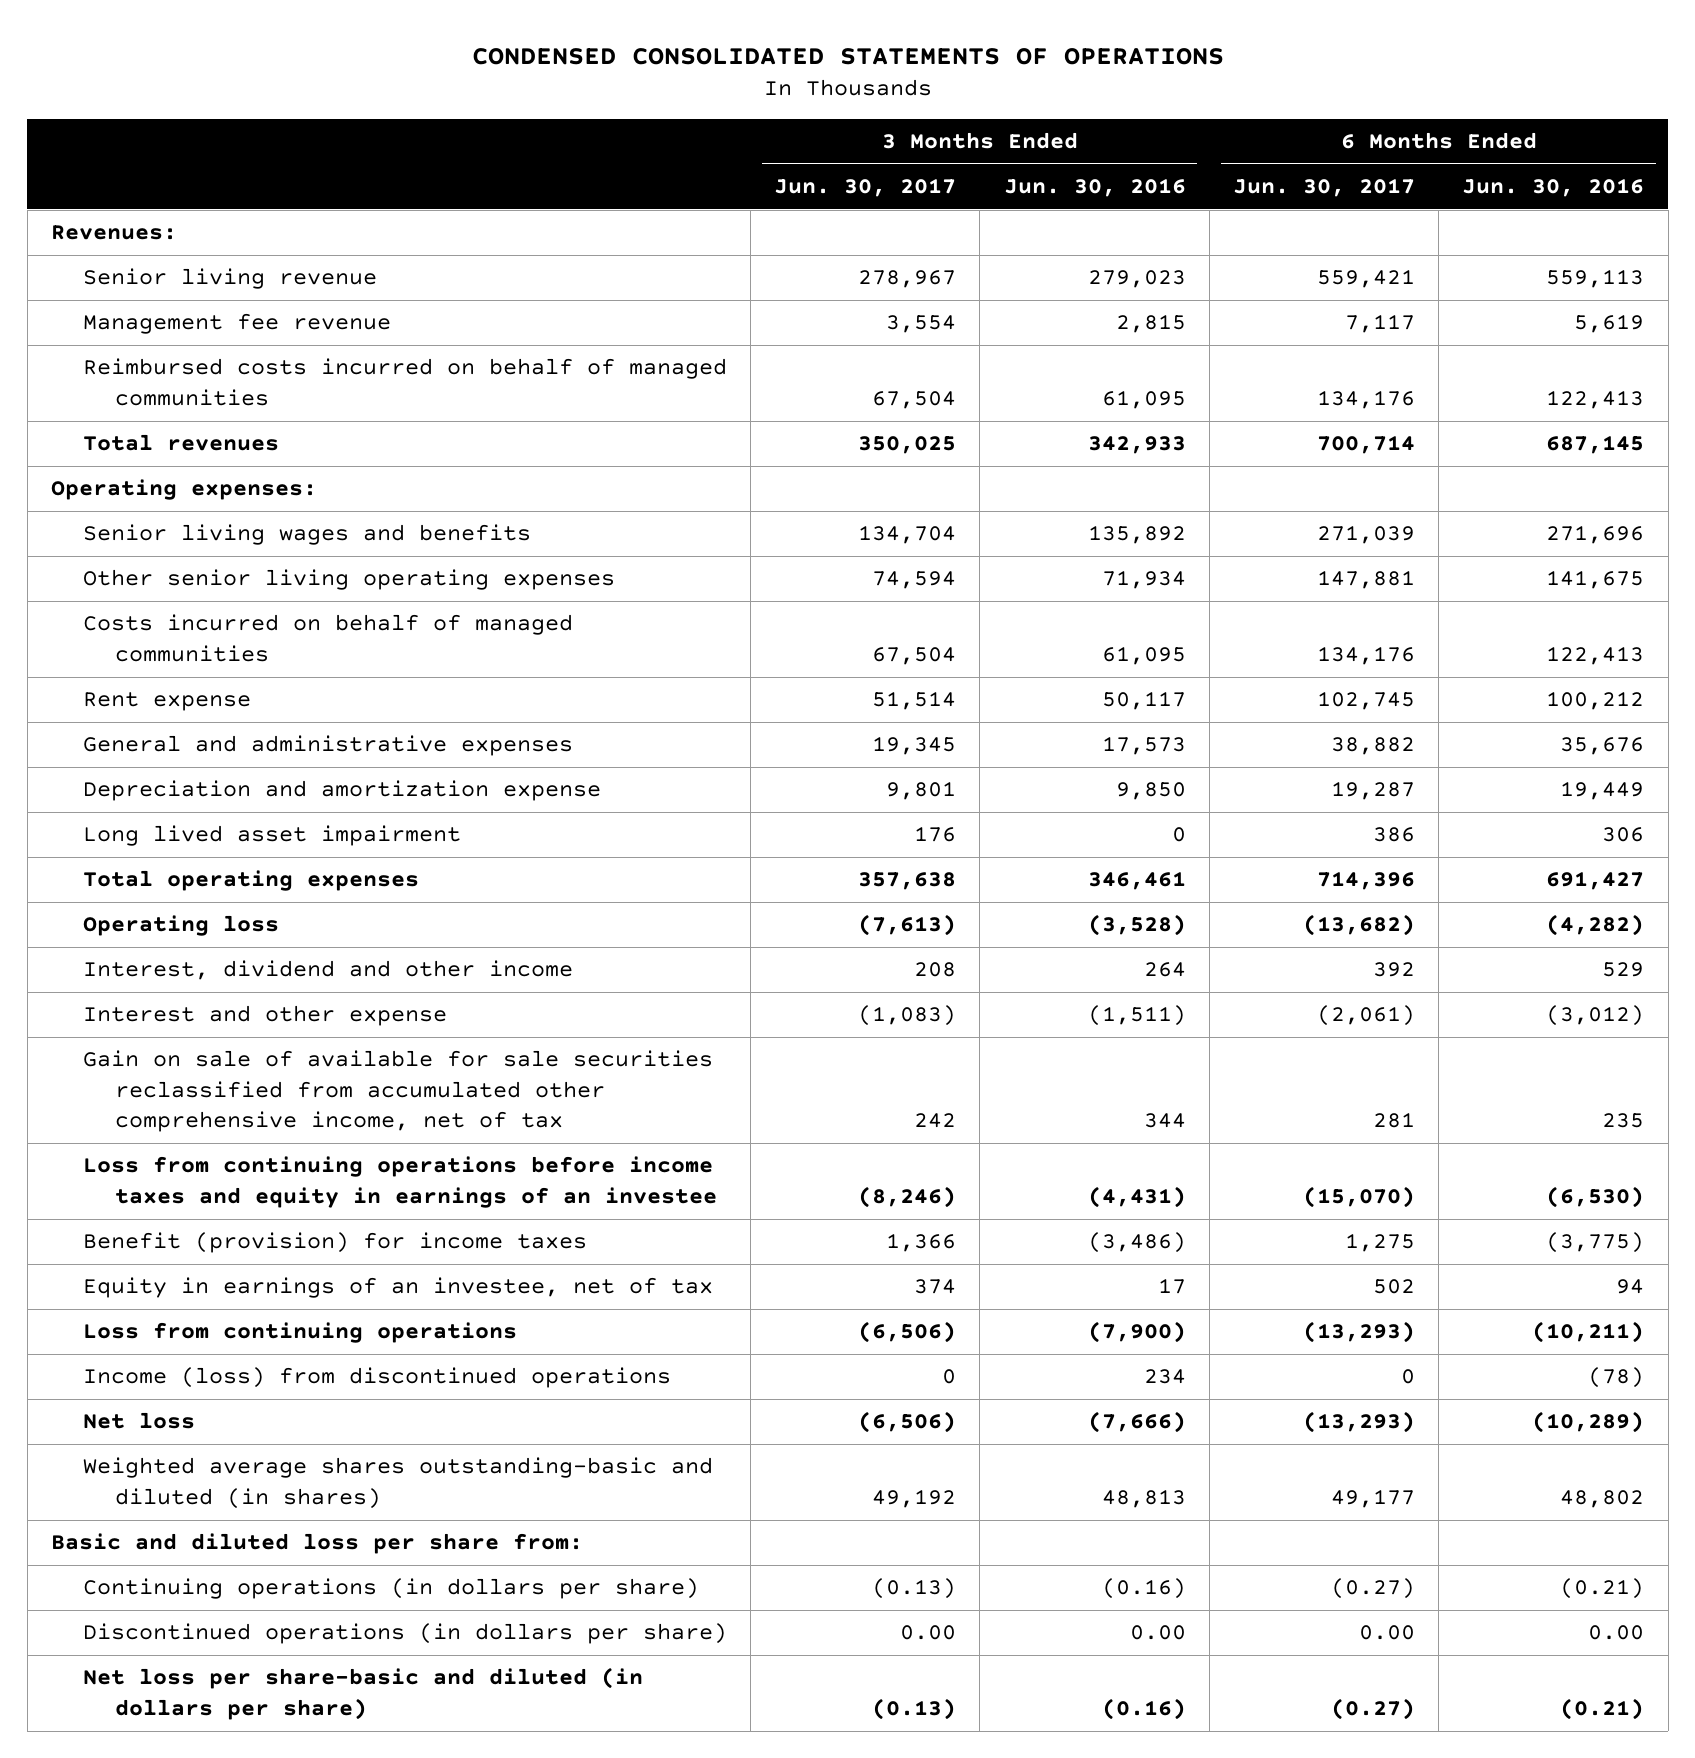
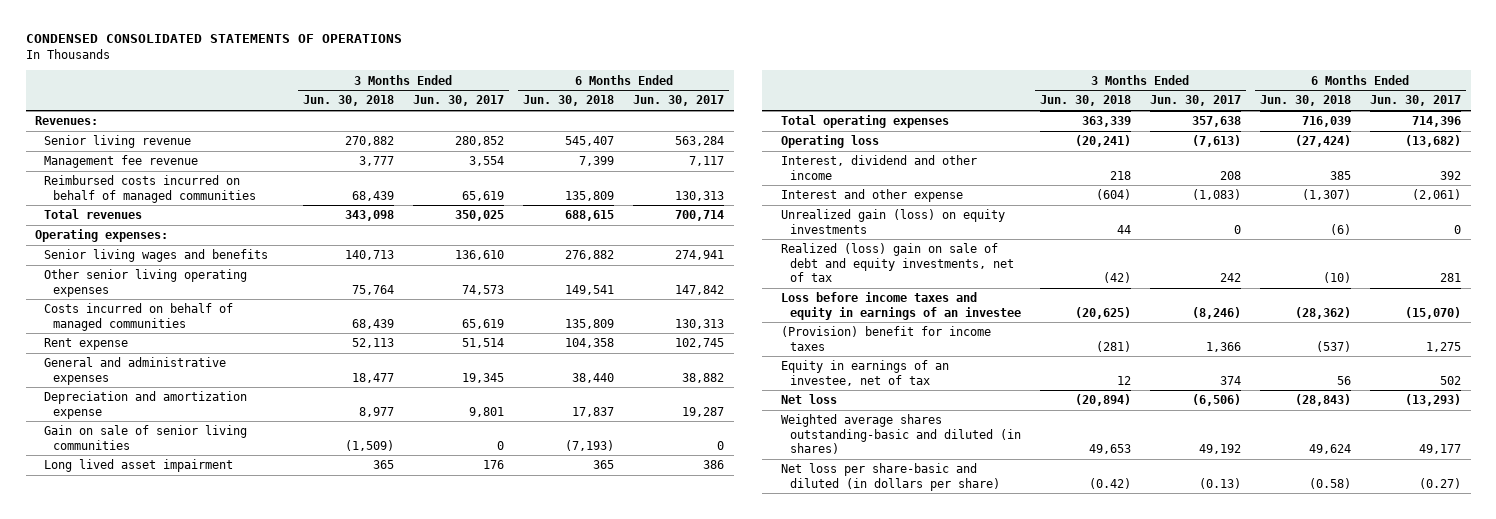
[1003,178,1186,198] Jun. 30, 2016 -> none
[1462,178,1645,198] Jun. 30, 2016 -> none
none -> [302,95,394,107] Jun. 30, 2018
none -> [522,95,614,107] Jun. 30, 2018
[858,270,957,289] 278,967 -> [454,136,504,147] 280,852
[1316,269,1415,289] 559,421 -> [675,136,725,147] 563,284
[872,390,957,409] 67,504 -> [461,190,504,201] 65,619
[1316,389,1415,409] 134,176 -> [675,190,725,201] 130,313
[858,525,957,545] 134,704 -> [454,250,504,261] 136,610
[1316,525,1415,545] 271,039 -> [675,250,725,261] 274,941
[872,571,957,590] 74,594 -> [461,284,504,295] 74,573
[1316,570,1415,590] 147,881 -> [675,284,725,295] 147,842
[872,646,957,665] 67,504 -> [461,318,504,329] 65,619
[1316,645,1415,665] 134,176 -> [675,318,725,329] 130,313
none -> [43,425,247,450] Gain on sale of senior living communities
none -> [780,209,1005,234] Unrealized gain (loss) on equity investments
[82,1050,713,1133] Gain on sale of available for sale securities reclassified from accumulated other comprehensive income, net of tax -> [780,243,1014,283] Realized (loss) gain on sale of debt and equity investments, net of tax
[82,1156,717,1208] Loss from continuing operations before income taxes and equity in earnings of an investee -> [780,292,1021,320] Loss before income taxes and equity in earnings of an investee
[82,1232,587,1254] Benefit (provision) for income taxes -> [780,326,991,351] (Provision) benefit for income taxes
[82,1322,517,1344] Loss from continuing operations -> none
[82,1367,671,1389] Income (loss) from discontinued operations -> none
[50,1533,583,1555] Basic and diluted loss per share from: -> none
[82,1578,699,1600] Continuing operations (in dollars per share) -> none
[82,1623,727,1645] Discontinued operations (in dollars per share) -> none

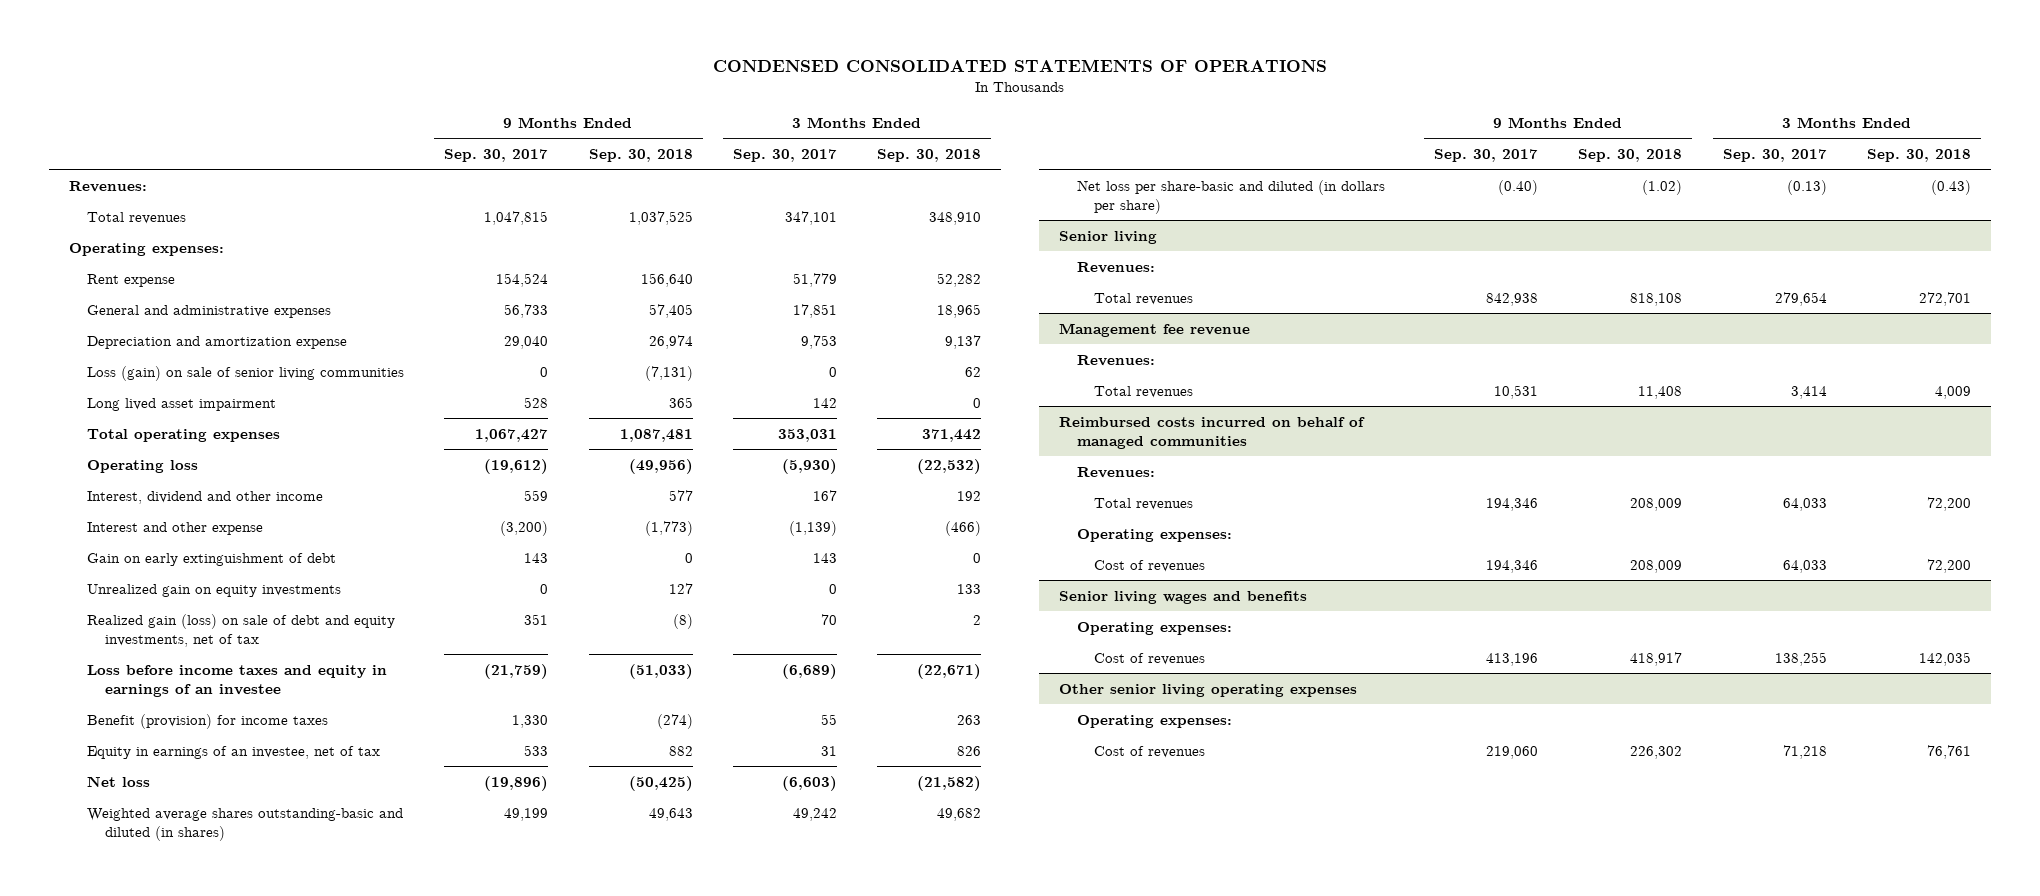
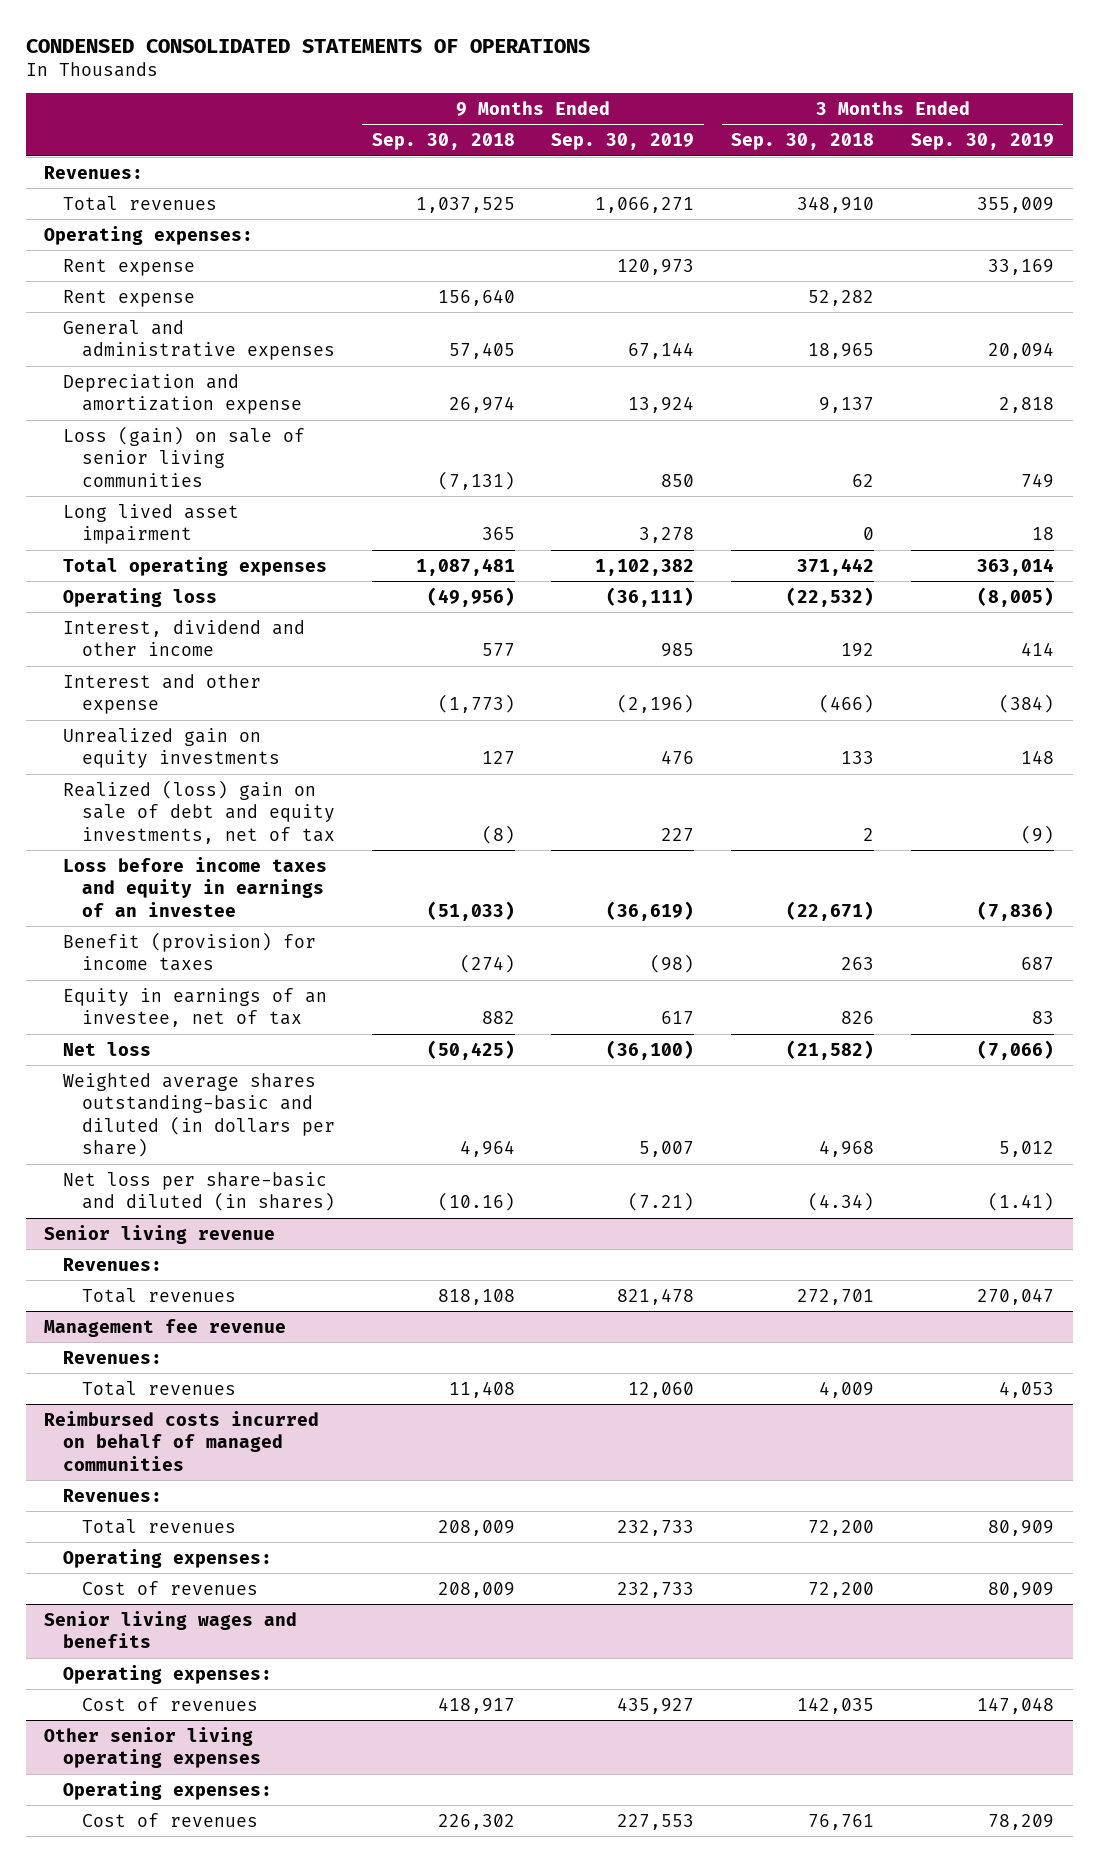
[444,148,549,162] Sep. 30, 2017 -> none
[732,148,837,162] Sep. 30, 2017 -> none
none -> [551,133,695,151] Sep. 30, 2019
none -> [911,133,1055,151] Sep. 30, 2019
none -> [62,258,195,276] Rent expense
[86,552,336,566] Gain on early extinguishment of debt -> none
[86,613,395,647] Realized gain (loss) on sale of debt and equity investments, net of tax -> [62,779,335,844] Realized (loss) gain on sale of debt and equity investments, net of tax
[86,807,403,841] Weighted average shares outstanding-basic and diluted (in shares) -> [62,1072,335,1157] Weighted average shares outstanding-basic and diluted (in dollars per share)
[648,807,693,821] 49,643 -> [459,1139,515,1157] 4,964
[937,807,982,821] 49,682 -> [819,1139,875,1157] 4,968
[1076,179,1385,214] Net loss per share-basic and diluted (in dollars per share) -> [62,1171,335,1212] Net loss per share-basic and diluted (in shares)
[1642,179,1683,195] (1.02) -> [437,1192,515,1212] (10.16)
[1931,179,1972,195] (0.43) -> [808,1192,875,1212] (4.34)
[1058,230,1157,244] Senior living -> [44,1224,276,1244] Senior living revenue

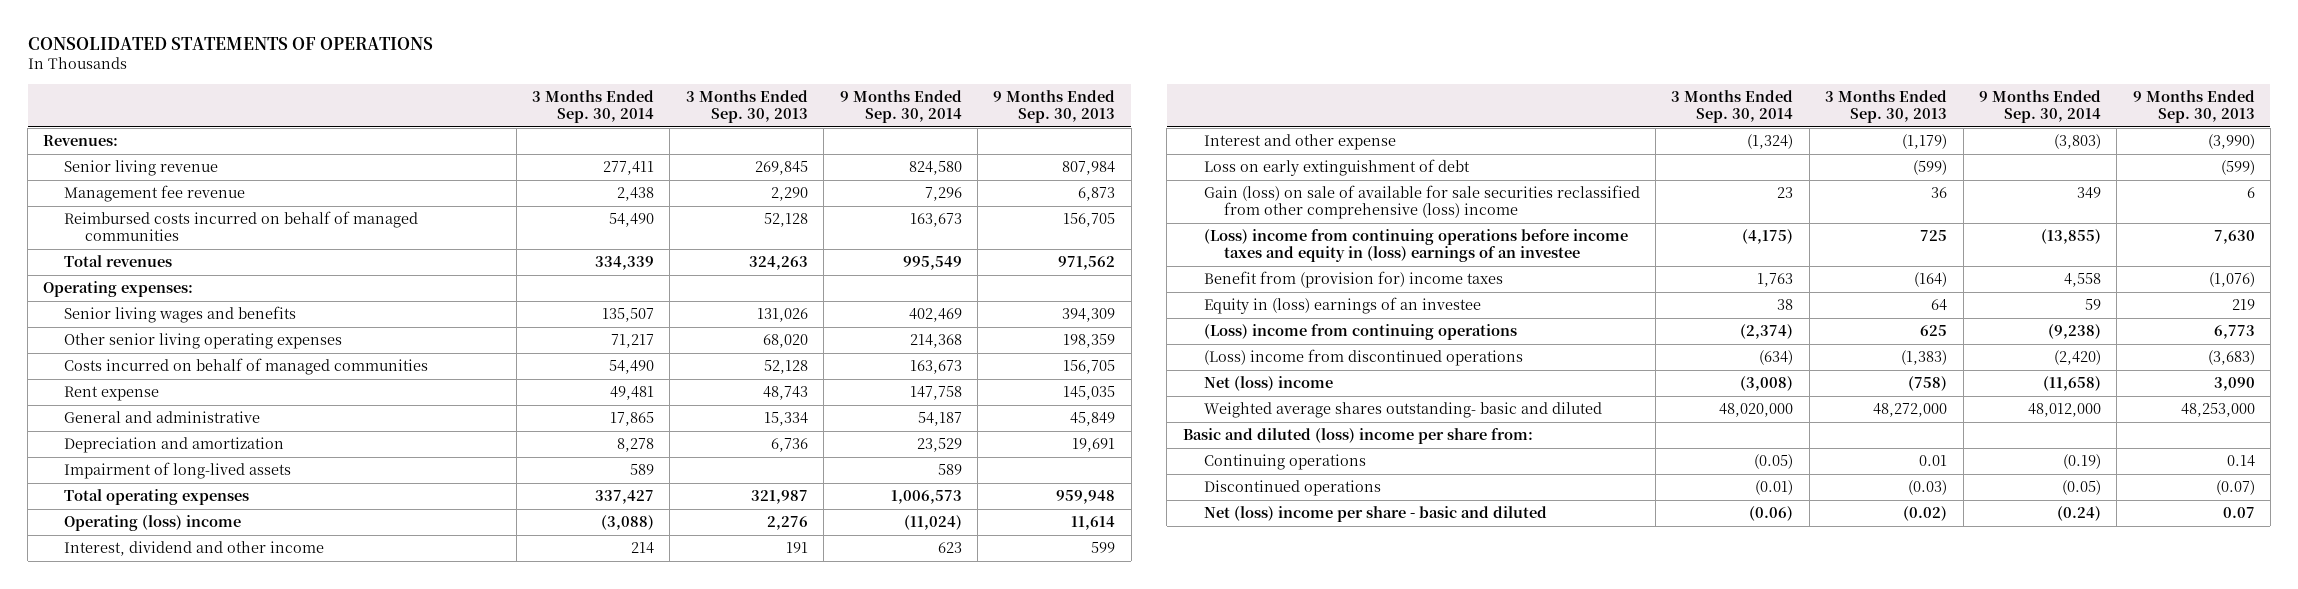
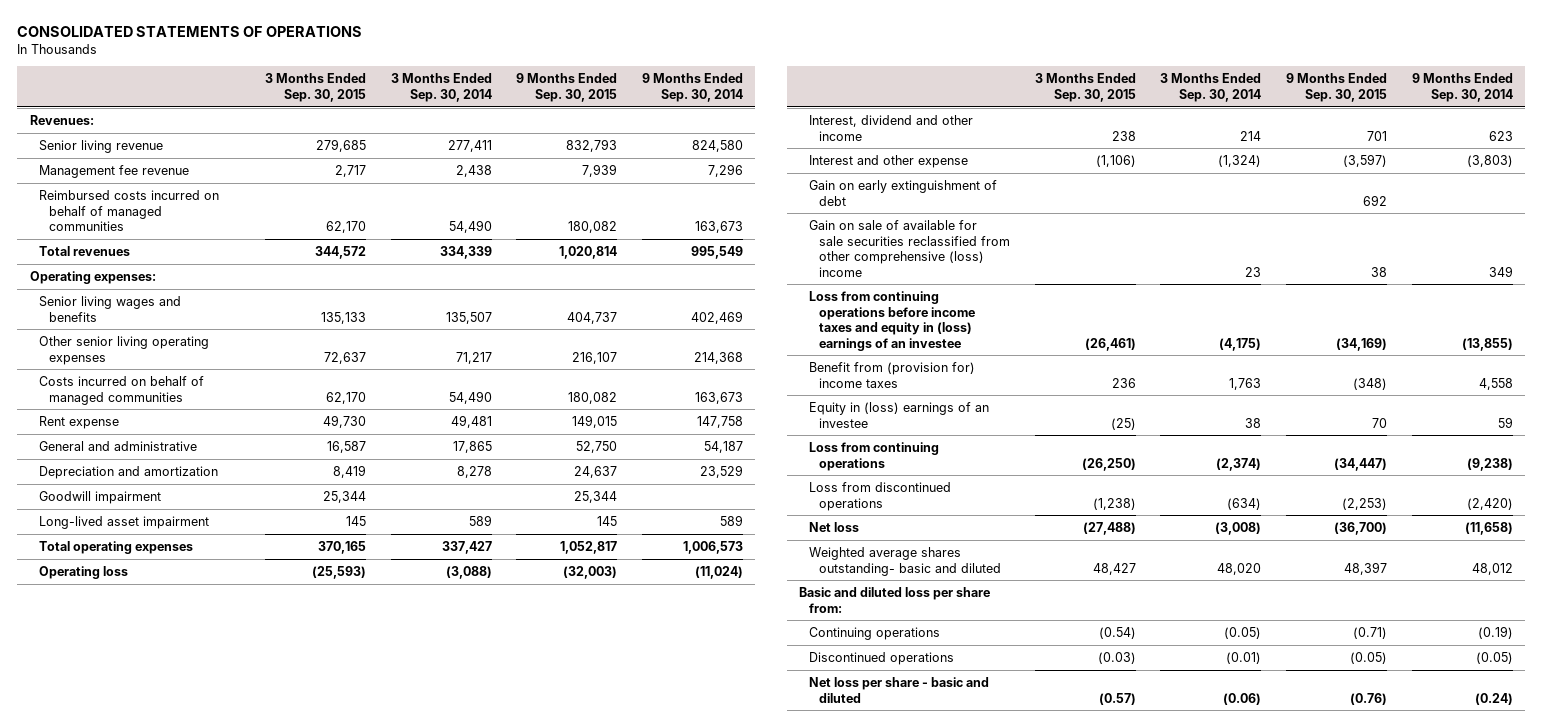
[685,89,808,123] 3 Months Ended Sep. 30, 2013 -> none
[993,89,1116,123] 9 Months Ended Sep. 30, 2013 -> none
none -> [265,73,367,102] 3 Months Ended Sep. 30, 2015
none -> [516,73,618,102] 9 Months Ended Sep. 30, 2015
none -> [39,491,162,505] Goodwill impairment
[64,462,292,480] Impairment of long-lived assets -> [39,516,210,530] Long-lived asset impairment
[64,515,242,532] Operating (loss) income -> [39,566,129,580] Operating loss
[1203,159,1470,177] Loss on early extinguishment of debt -> [809,180,998,206] Gain on early extinguishment of debt
[1203,185,1640,220] Gain (loss) on sale of available for sale securities reclassified from other comprehensive (loss) income -> [809,220,1011,277] Gain on sale of available for sale securities reclassified from other comprehensive (loss) income
[1203,229,1628,263] (Loss) income from continuing operations before income taxes and equity in (loss) earnings of an investee -> [809,291,976,351] Loss from continuing operations before income taxes and equity in (loss) earnings of an investee
[1203,324,1517,341] (Loss) income from continuing operations -> [809,442,940,471] Loss from continuing operations
[1203,349,1523,367] (Loss) income from discontinued operations -> [809,482,952,511] Loss from discontinued operations
[1203,376,1333,392] Net (loss) income -> [809,522,860,533] Net loss
[1719,403,1794,418] 48,020,000 -> [1217,562,1262,575] 48,020
[2027,403,2101,418] 48,012,000 -> [1471,562,1513,575] 48,012
[1182,428,1533,445] Basic and diluted (loss) income per share from: -> [799,587,991,613] Basic and diluted loss per share from:
[1203,506,1547,523] Net (loss) income per share - basic and diluted -> [809,677,990,703] Net loss per share - basic and diluted

